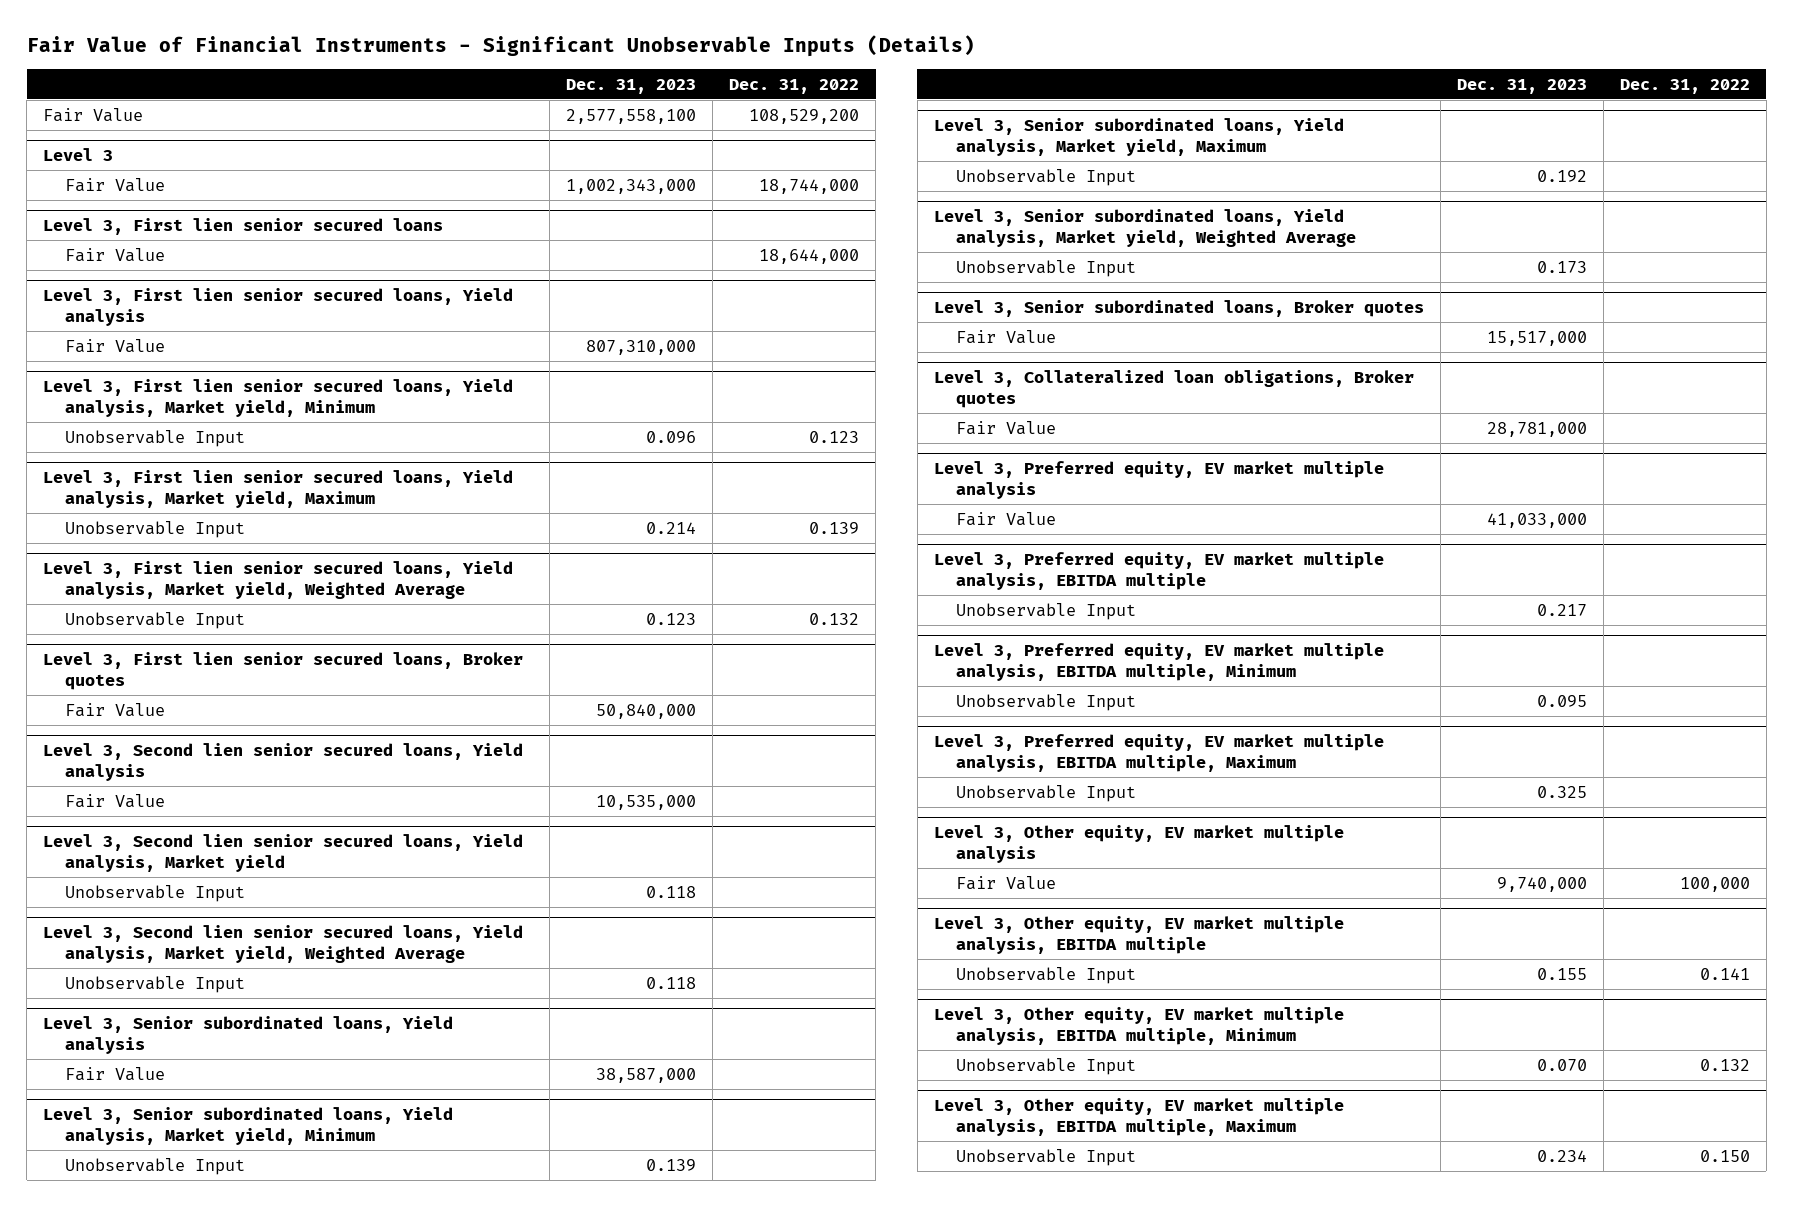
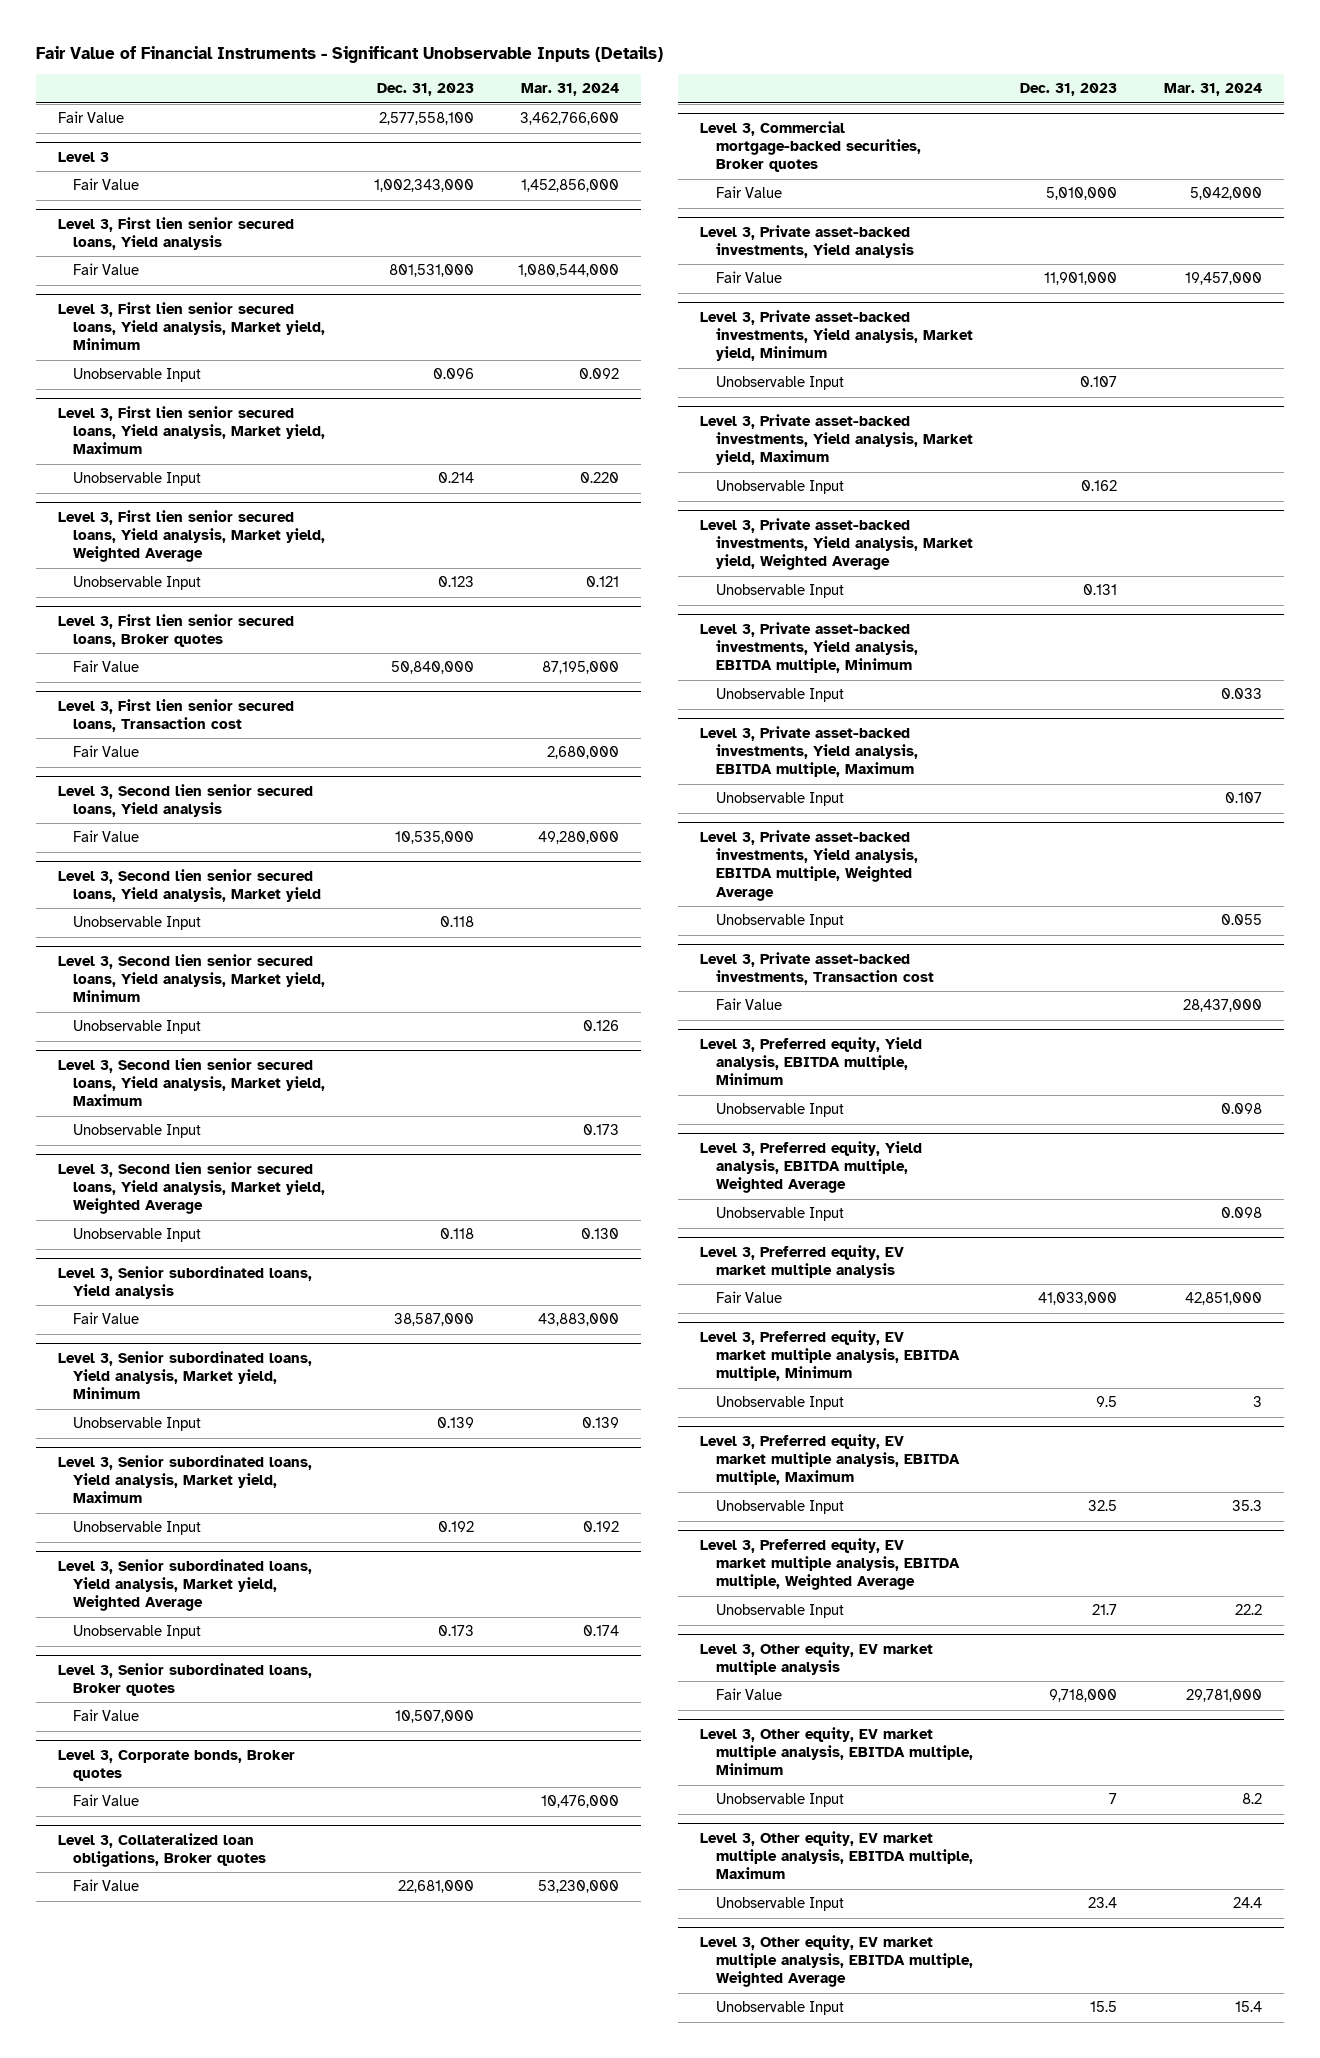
[729,78,860,94] Dec. 31, 2022 -> none
none -> [521,83,620,97] Mar. 31, 2024
[43,218,444,236] Level 3, First lien senior secured loans -> none
[65,247,166,262] Fair Value -> none
[586,339,697,355] 807,310,000 -> [389,264,475,278] 801,531,000
none -> [57,698,294,733] Level 3, First lien senior secured loans, Transaction cost
none -> [73,745,140,758] Fair Value
none -> [57,953,326,1003] Level 3, Second lien senior secured loans, Yield analysis, Market yield, Minimum
none -> [73,1020,202,1035] Unobservable Input
none -> [57,1057,326,1107] Level 3, Second lien senior secured loans, Yield analysis, Market yield, Maximum
none -> [73,1124,202,1139] Unobservable Input
[1486,330,1587,346] 15,517,000 -> [395,1710,475,1724] 10,507,000
none -> [57,1749,295,1782] Level 3, Corporate bonds, Broker quotes
none -> [73,1794,140,1807] Fair Value
[1486,421,1587,437] 28,781,000 -> [398,1880,475,1894] 22,681,000
none -> [700,120,921,173] Level 3, Commercial mortgage-backed securities, Broker quotes
none -> [715,186,782,199] Fair Value
none -> [700,224,914,259] Level 3, Private asset-backed investments, Yield analysis
none -> [715,271,782,284] Fair Value
none -> [700,309,973,362] Level 3, Private asset-backed investments, Yield analysis, Market yield, Minimum
none -> [715,376,844,391] Unobservable Input
none -> [700,413,973,466] Level 3, Private asset-backed investments, Yield analysis, Market yield, Maximum
none -> [715,480,844,495] Unobservable Input
none -> [700,517,973,571] Level 3, Private asset-backed investments, Yield analysis, Market yield, Weighted Average
none -> [715,584,844,599] Unobservable Input
none -> [700,621,918,674] Level 3, Private asset-backed investments, Yield analysis, EBITDA multiple, Minimum
none -> [715,688,844,703] Unobservable Input
none -> [700,725,918,778] Level 3, Private asset-backed investments, Yield analysis, EBITDA multiple, Maximum
none -> [715,792,844,807] Unobservable Input
none -> [700,829,918,901] Level 3, Private asset-backed investments, Yield analysis, EBITDA multiple, Weighted Average
none -> [715,914,844,929] Unobservable Input
none -> [700,951,934,986] Level 3, Private asset-backed investments, Transaction cost
none -> [715,998,782,1011] Fair Value
none -> [700,1036,923,1086] Level 3, Preferred equity, Yield analysis, EBITDA multiple, Minimum
none -> [715,1103,844,1118] Unobservable Input
none -> [700,1140,923,1194] Level 3, Preferred equity, Yield analysis, EBITDA multiple, Weighted Average
none -> [715,1207,844,1222] Unobservable Input
[933,552,1384,591] Level 3, Preferred equity, EV market multiple analysis, EBITDA multiple -> none
[956,602,1137,620] Unobservable Input -> none
[1536,694,1587,707] 0.095 -> [1095,1396,1117,1408] 9.5
[1536,785,1587,798] 0.325 -> [1087,1500,1117,1512] 32.5
none -> [700,1537,960,1591] Level 3, Preferred equity, EV market multiple analysis, EBITDA multiple, Weighted Average
none -> [715,1604,844,1619] Unobservable Input
[933,916,1344,955] Level 3, Other equity, EV market multiple analysis, EBITDA multiple -> none
[956,966,1137,984] Unobservable Input -> none
[1496,876,1587,892] 9,740,000 -> [1048,1689,1117,1703] 9,718,000
[1536,1058,1587,1071] 0.070 -> [1108,1793,1117,1805] 7
[1536,1149,1587,1162] 0.234 -> [1087,1897,1117,1909] 23.4
none -> [700,1934,973,1988] Level 3, Other equity, EV market multiple analysis, EBITDA multiple, Weighted Average
none -> [715,2001,844,2016] Unobservable Input

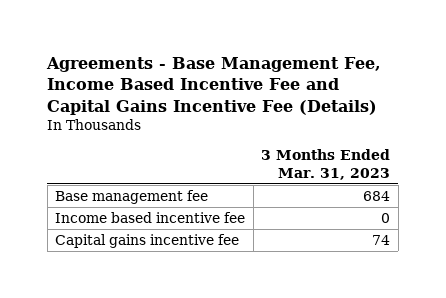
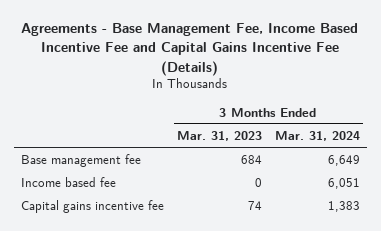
none -> [275,131,361,142] Mar. 31, 2024
[55,212,246,224] Income based incentive fee -> [20,177,116,188] Income based fee

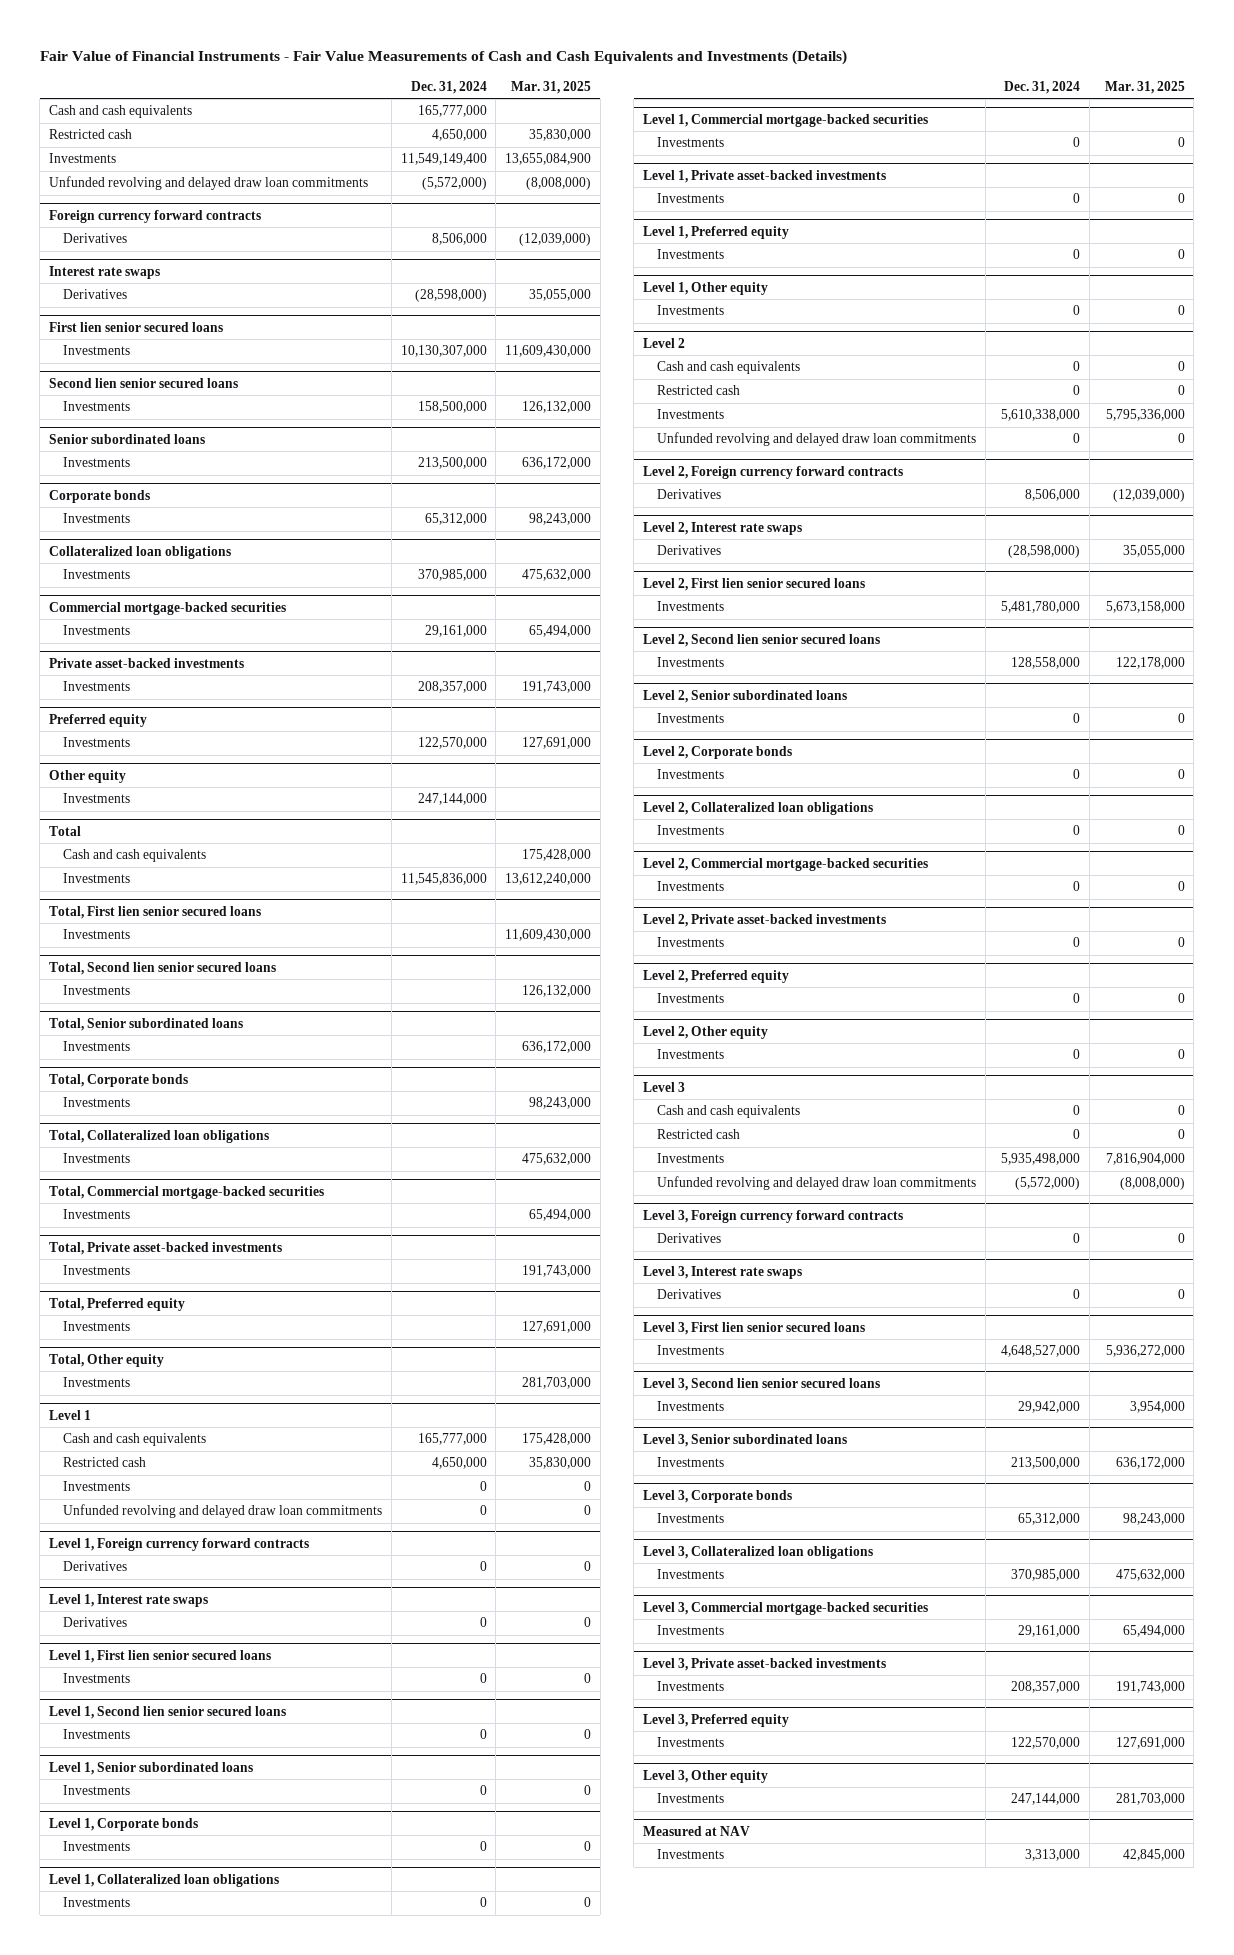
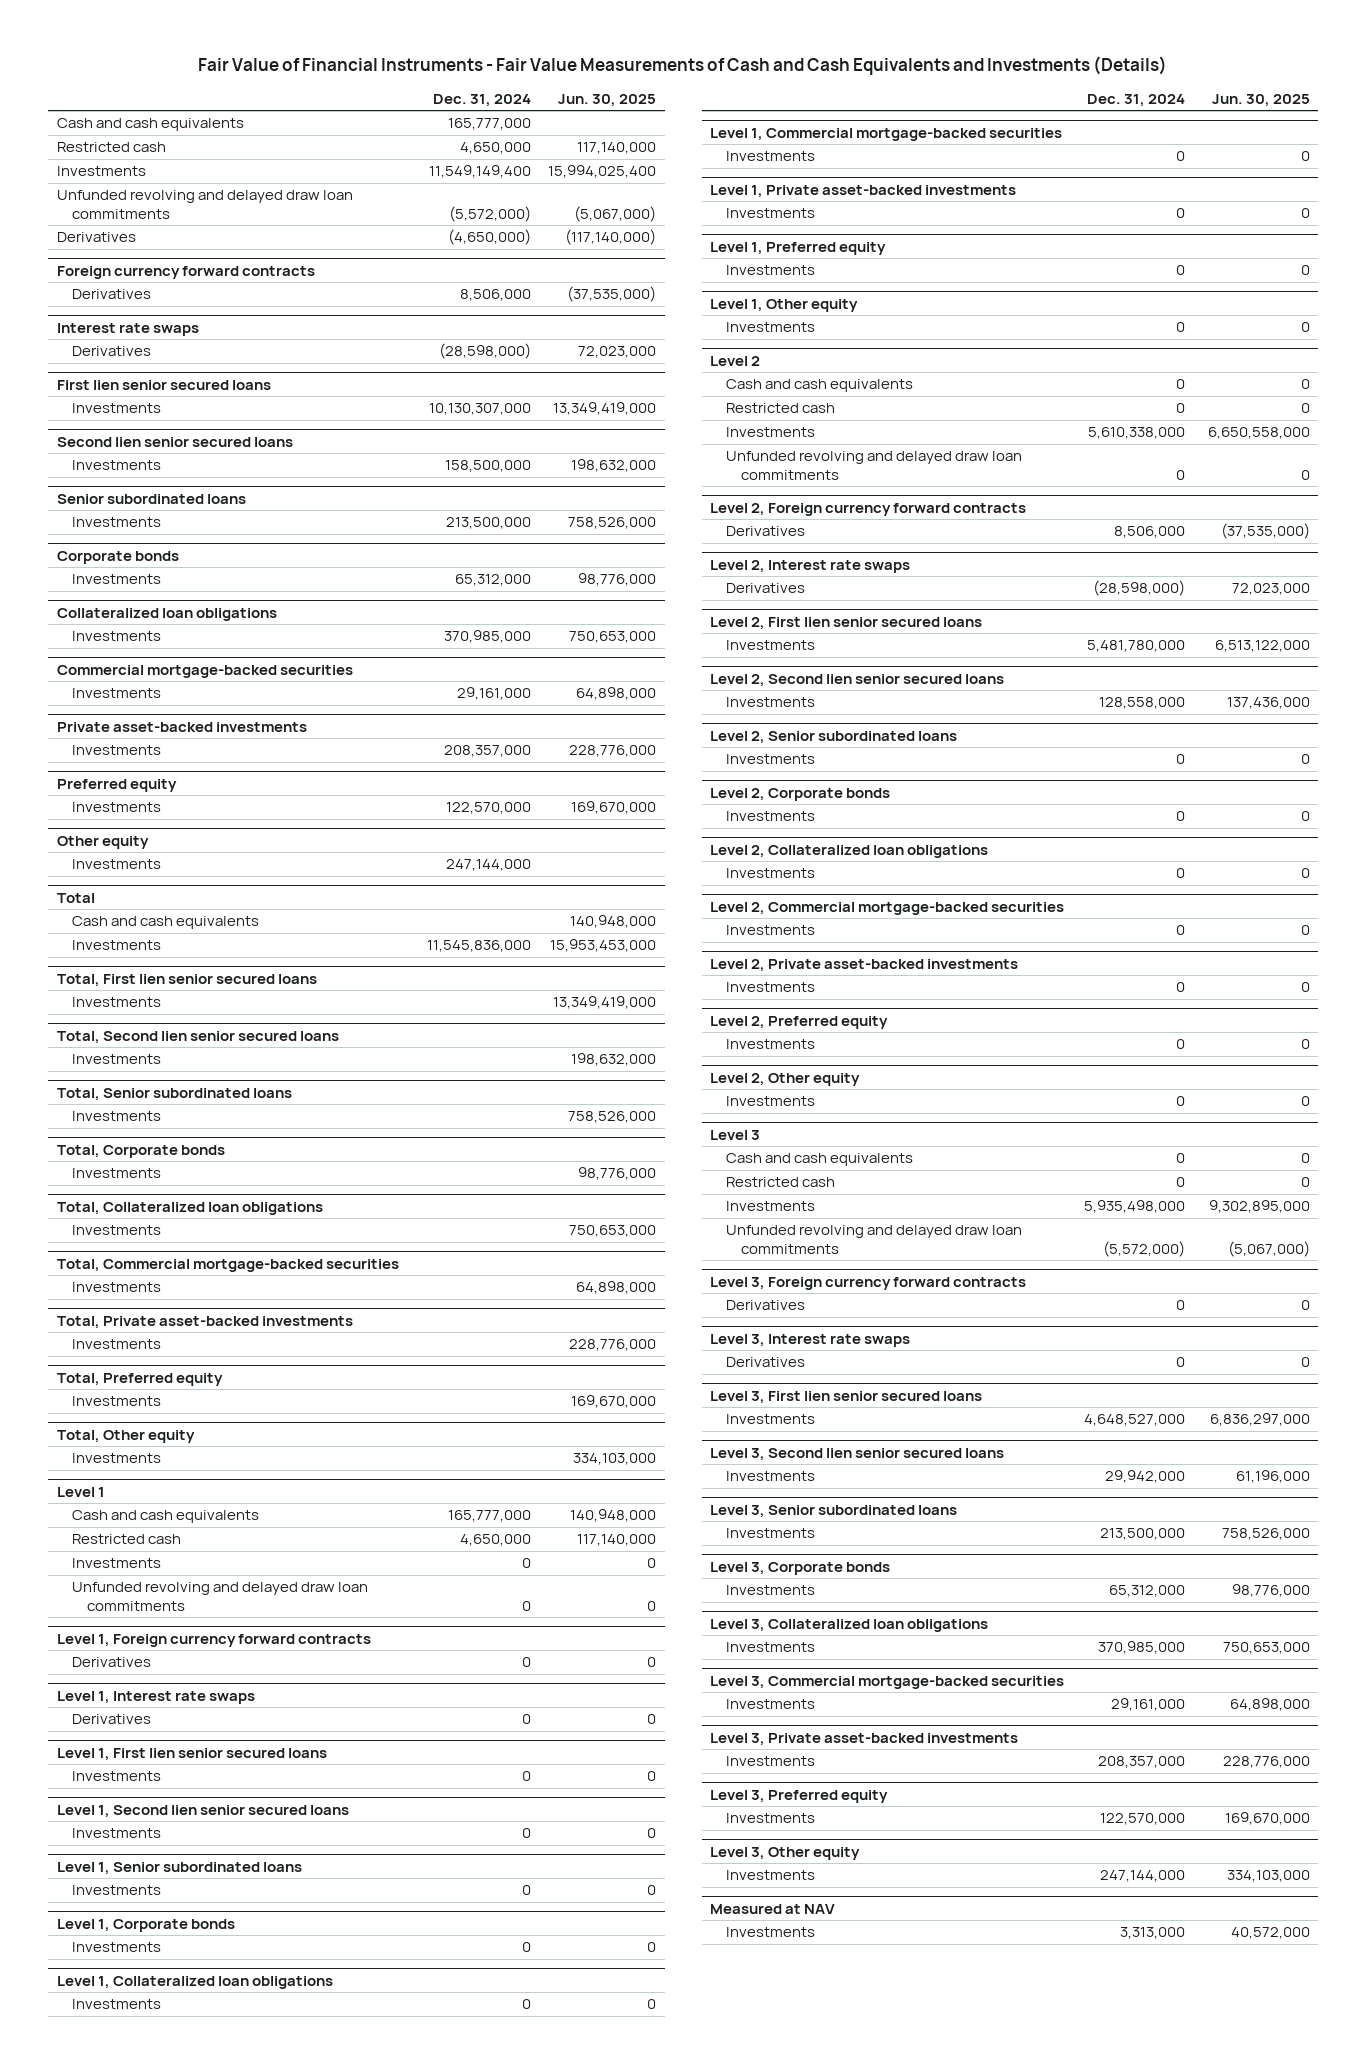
[510,80,591,94] Mar. 31, 2025 -> none
none -> [558,93,657,107] Jun. 30, 2025
none -> [56,232,136,243] Derivatives

